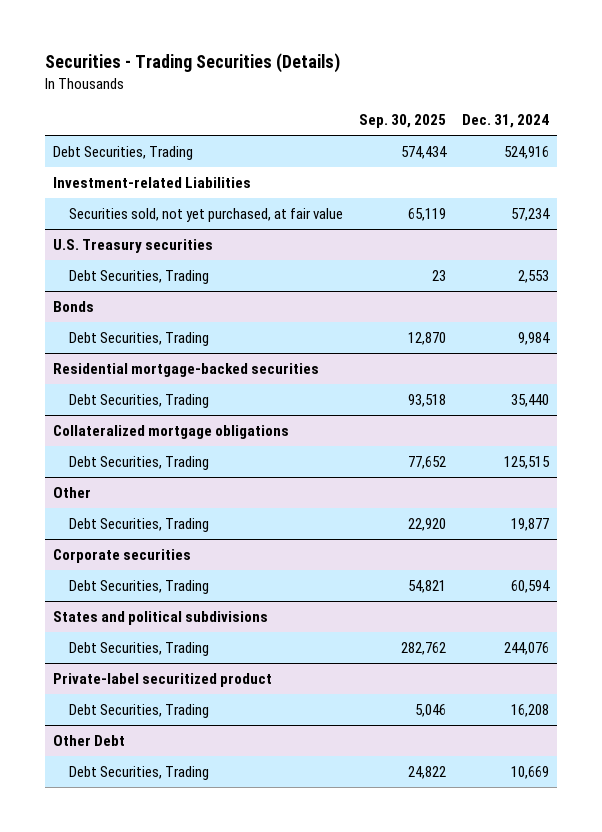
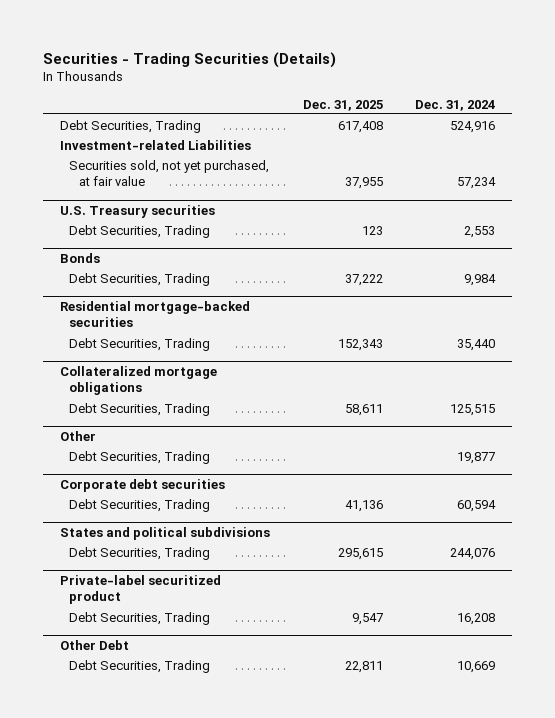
[359,113,447,128] Sep. 30, 2025 -> none
none -> [302,99,383,111] Dec. 31, 2025
[52,549,191,564] Corporate securities -> [59,478,225,492] Corporate debt securities

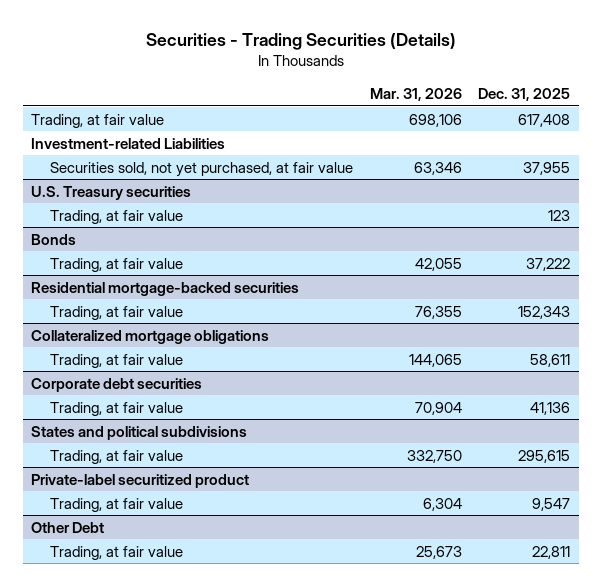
[415,99,496,111] Dec. 31, 2024 -> none
none -> [369,88,462,102] Mar. 31, 2026
[59,119,201,133] Debt Securities, Trading -> [30,113,164,128] Trading, at fair value
[69,224,211,238] Debt Securities, Trading -> [50,209,184,224] Trading, at fair value
[69,272,211,286] Debt Securities, Trading -> [50,257,184,272] Trading, at fair value
[69,337,211,351] Debt Securities, Trading -> [50,305,184,320] Trading, at fair value
[59,430,96,441] Other -> none
[69,450,211,464] Debt Securities, Trading -> none
[69,402,211,416] Debt Securities, Trading -> [50,353,184,368] Trading, at fair value
[69,498,211,512] Debt Securities, Trading -> [50,401,184,416] Trading, at fair value
[69,546,211,560] Debt Securities, Trading -> [50,449,184,464] Trading, at fair value
[69,611,211,625] Debt Securities, Trading -> [50,497,184,512] Trading, at fair value
[69,659,211,673] Debt Securities, Trading -> [50,545,184,560] Trading, at fair value

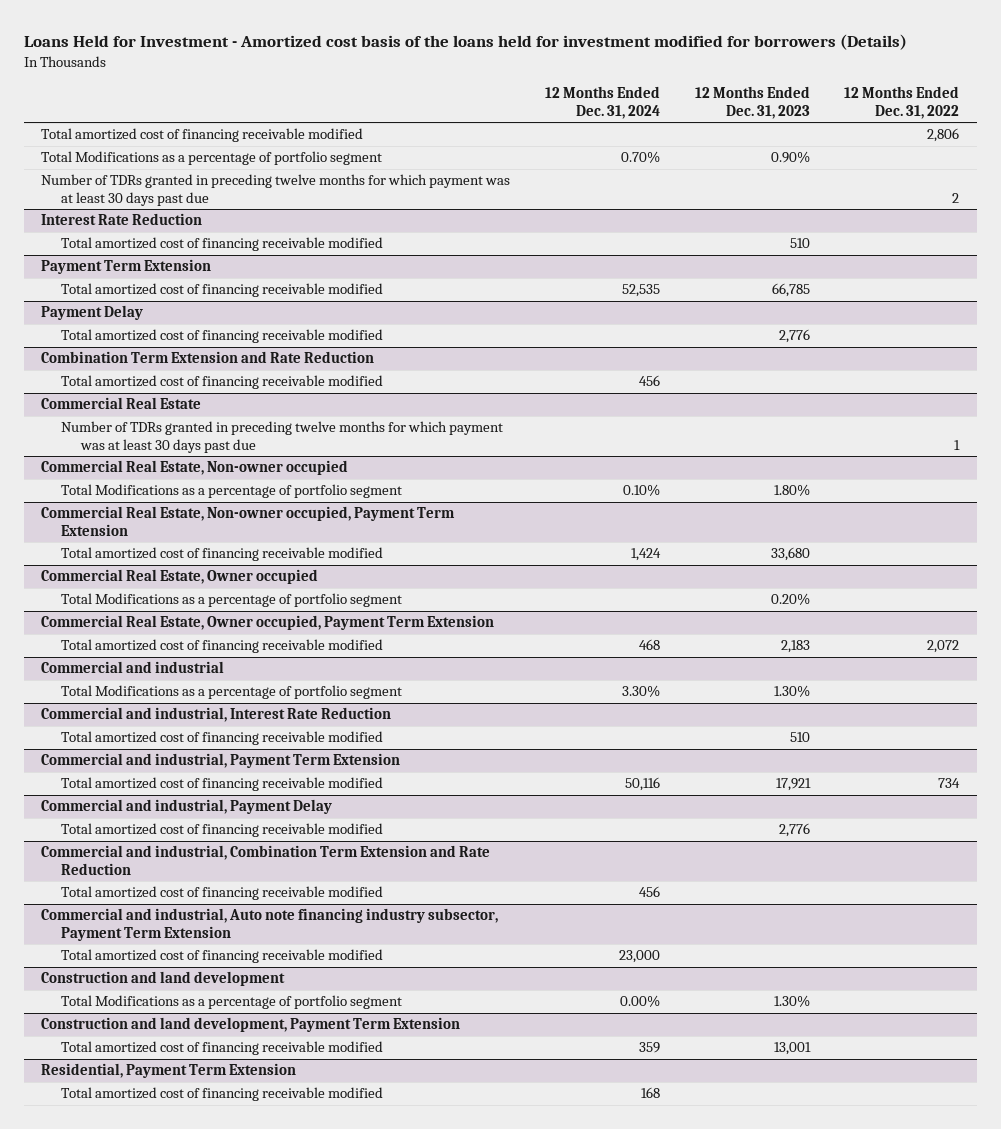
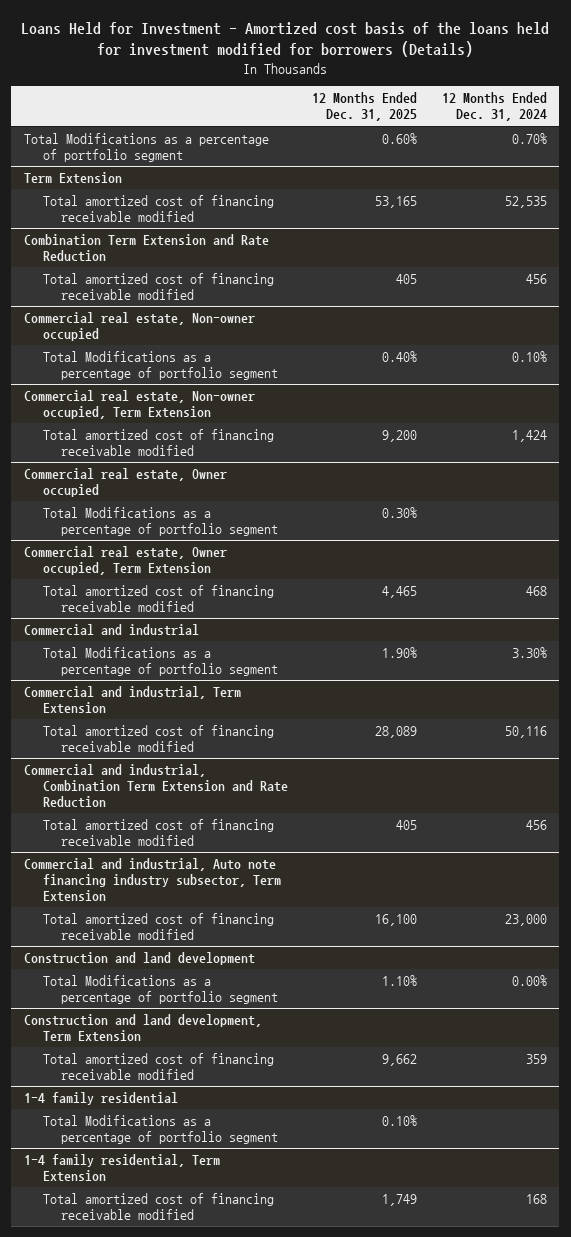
[694,86,810,119] 12 Months Ended Dec. 31, 2023 -> none
[844,86,960,119] 12 Months Ended Dec. 31, 2022 -> none
none -> [312,92,418,122] 12 Months Ended Dec. 31, 2025
[41,128,364,143] Total amortized cost of financing receivable modified -> none
[41,174,511,206] Number of TDRs granted in preceding twelve months for which payment was at least 30 days past due -> none
[41,213,203,226] Interest Rate Reduction -> none
[61,237,384,252] Total amortized cost of financing receivable modified -> none
[41,259,212,275] Payment Term Extension -> [23,171,122,184] Term Extension
[41,305,144,321] Payment Delay -> none
[61,329,384,344] Total amortized cost of financing receivable modified -> none
[41,397,202,410] Commercial Real Estate -> none
[61,421,504,453] Number of TDRs granted in preceding twelve months for which payment was at least 30 days past due -> none
[41,460,349,476] Commercial Real Estate, Non-owner occupied -> [23,311,255,341] Commercial real estate, Non-owner occupied
[41,506,456,536] Commercial Real Estate, Non-owner occupied, Payment Term Extension -> [23,389,255,419] Commercial real estate, Non-owner occupied, Term Extension
[41,569,319,585] Commercial Real Estate, Owner occupied -> [23,467,227,497] Commercial real estate, Owner occupied
[41,615,495,631] Commercial Real Estate, Owner occupied, Payment Term Extension -> [23,545,227,575] Commercial real estate, Owner occupied, Term Extension
[41,707,392,723] Commercial and industrial, Interest Rate Reduction -> none
[61,731,384,746] Total amortized cost of financing receivable modified -> none
[41,753,401,769] Commercial and industrial, Payment Term Extension -> [23,685,241,714] Commercial and industrial, Term Extension
[41,799,333,815] Commercial and industrial, Payment Delay -> none
[61,823,384,838] Total amortized cost of financing receivable modified -> none
[41,908,499,941] Commercial and industrial, Auto note financing industry subsector, Payment Term Extension -> [23,857,281,903] Commercial and industrial, Auto note financing industry subsector, Term Extension
[41,1017,461,1033] Construction and land development, Payment Term Extension -> [23,1013,262,1042] Construction and land development, Term Extension
[41,1063,297,1079] Residential, Payment Term Extension -> none
none -> [23,1091,178,1105] 1-4 family residential
none -> [42,1114,279,1144] Total Modifications as a percentage of portfolio segment
none -> [23,1153,220,1182] 1-4 family residential, Term Extension

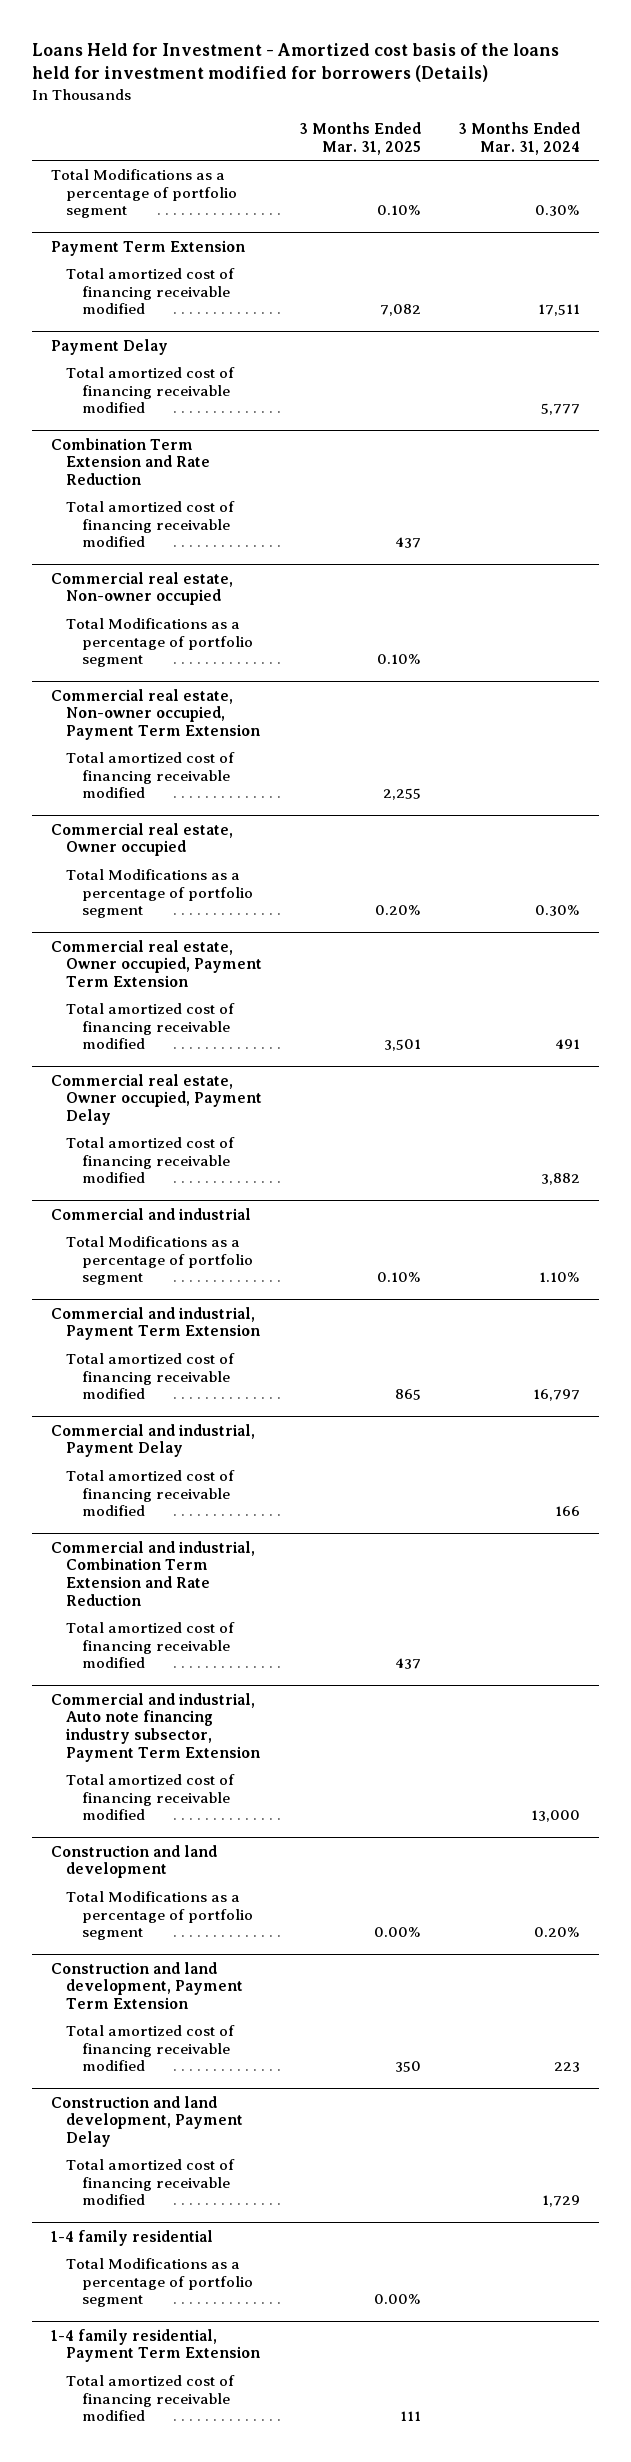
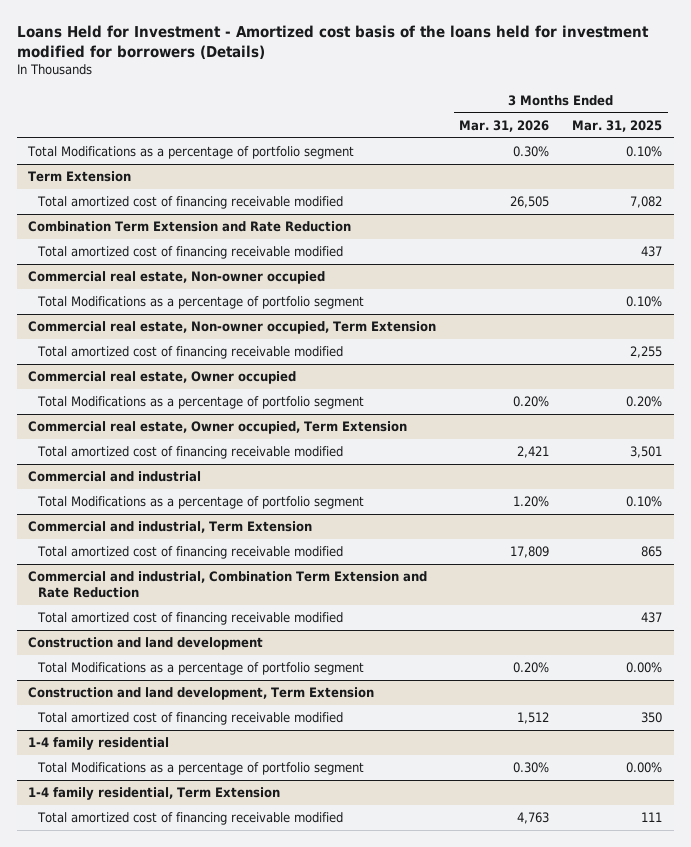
[458,122,581,155] 3 Months Ended Mar. 31, 2024 -> none
none -> [459,120,550,133] Mar. 31, 2026
[50,239,245,256] Payment Term Extension -> [28,171,132,183] Term Extension
[50,338,168,355] Payment Delay -> none
[66,366,236,414] Total amortized cost of financing receivable modified -> none
[50,688,261,740] Commercial real estate, Non-owner occupied, Payment Term Extension -> [28,321,437,335] Commercial real estate, Non-owner occupied, Term Extension
[50,939,263,987] Commercial real estate, Owner occupied, Payment Term Extension -> [28,421,408,435] Commercial real estate, Owner occupied, Term Extension
[50,1073,263,1125] Commercial real estate, Owner occupied, Payment Delay -> none
[66,1136,236,1184] Total amortized cost of financing receivable modified -> none
[50,1306,261,1341] Commercial and industrial, Payment Term Extension -> [28,521,313,534] Commercial and industrial, Term Extension
[50,1423,255,1458] Commercial and industrial, Payment Delay -> none
[66,1469,236,1517] Total amortized cost of financing receivable modified -> none
[50,1692,261,1762] Commercial and industrial, Auto note financing industry subsector, Payment Term Extension -> none
[66,1773,236,1821] Total amortized cost of financing receivable modified -> none
[50,1961,244,2009] Construction and land development, Payment Term Extension -> [28,687,375,701] Construction and land development, Term Extension
[50,2095,244,2147] Construction and land development, Payment Delay -> none
[66,2158,236,2206] Total amortized cost of financing receivable modified -> none
[50,2328,261,2363] 1-4 family residential, Payment Term Extension -> [28,787,281,801] 1-4 family residential, Term Extension

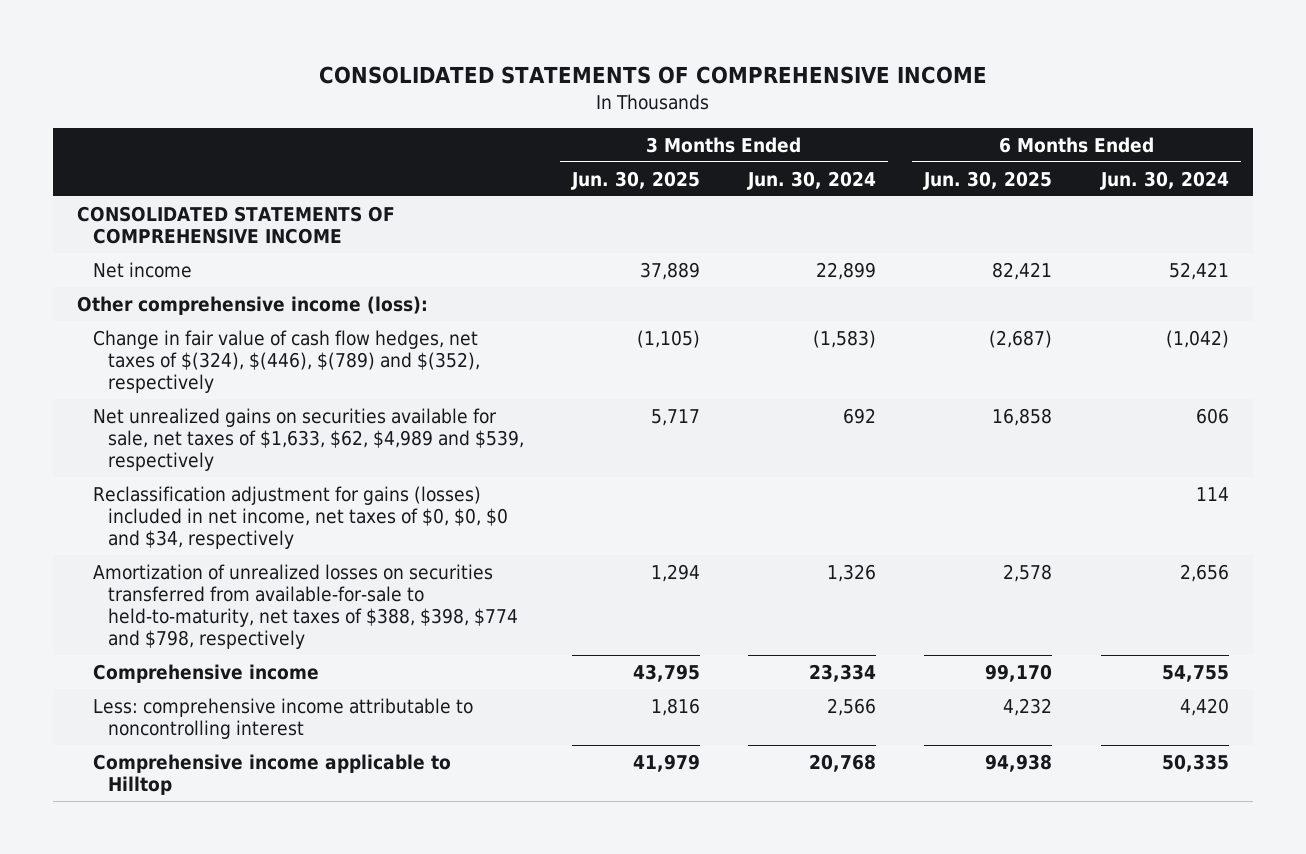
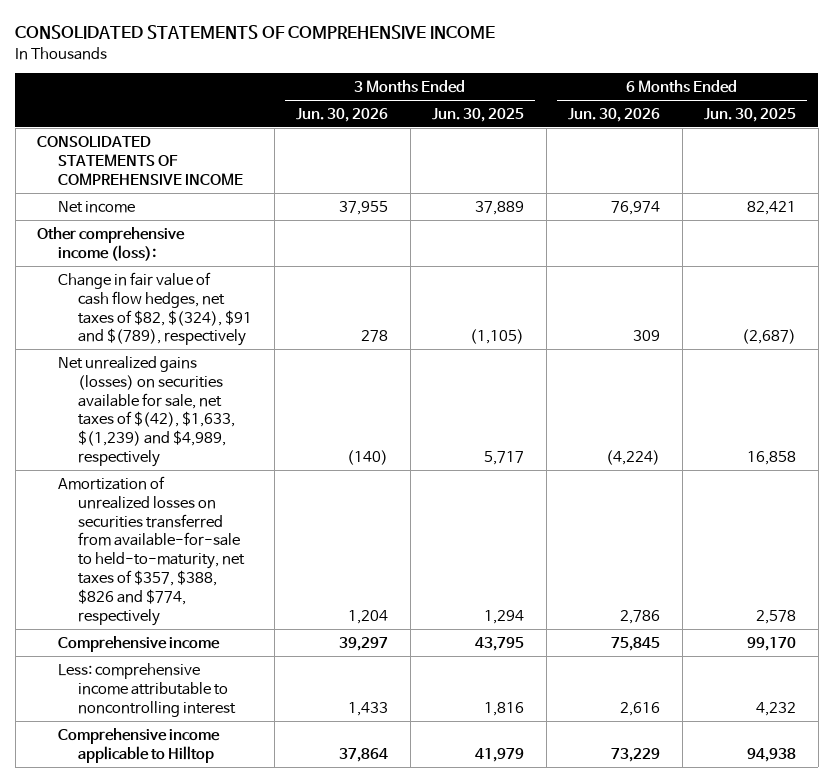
[747,170,877,190] Jun. 30, 2024 -> none
[1099,170,1229,190] Jun. 30, 2024 -> none
none -> [296,107,389,122] Jun. 30, 2026
none -> [568,107,661,122] Jun. 30, 2026
[92,485,508,550] Reclassification adjustment for gains (losses) included in net income, net taxes of $0, $0, $0 and $34, respectively -> none
[92,329,480,394] Change in fair value of cash flow hedges, net taxes of $(324), $(446), $(789) and $(352), respectively -> [57,271,253,347] Change in fair value of cash flow hedges, net taxes of $82, $(324), $91 and $(789), respectively
[92,407,524,472] Net unrealized gains on securities available for sale, net taxes of $1,633, $62, $4,989 and $539, respectively -> [57,355,236,468] Net unrealized gains (losses) on securities available for sale, net taxes of $(42), $1,633, $(1,239) and $4,989, respectively
[92,563,518,650] Amortization of unrealized losses on securities transferred from available-for-sale to held-to-maturity, net taxes of $388, $398, $774 and $798, respectively -> [57,475,246,627] Amortization of unrealized losses on securities transferred from available-for-sale to held-to-maturity, net taxes of $357, $388, $826 and $774, respectively

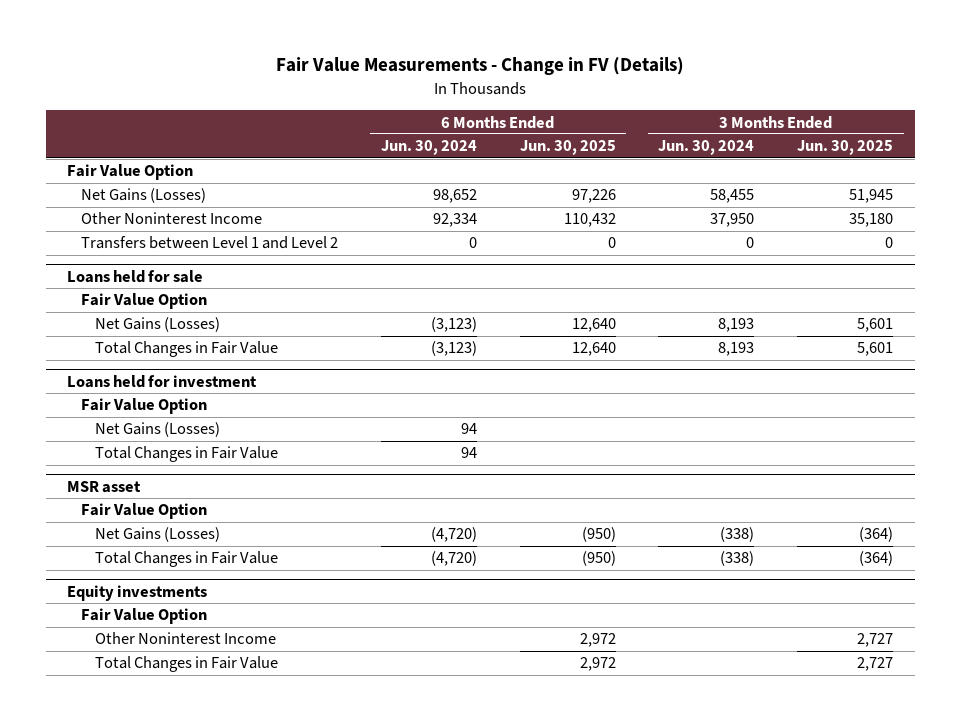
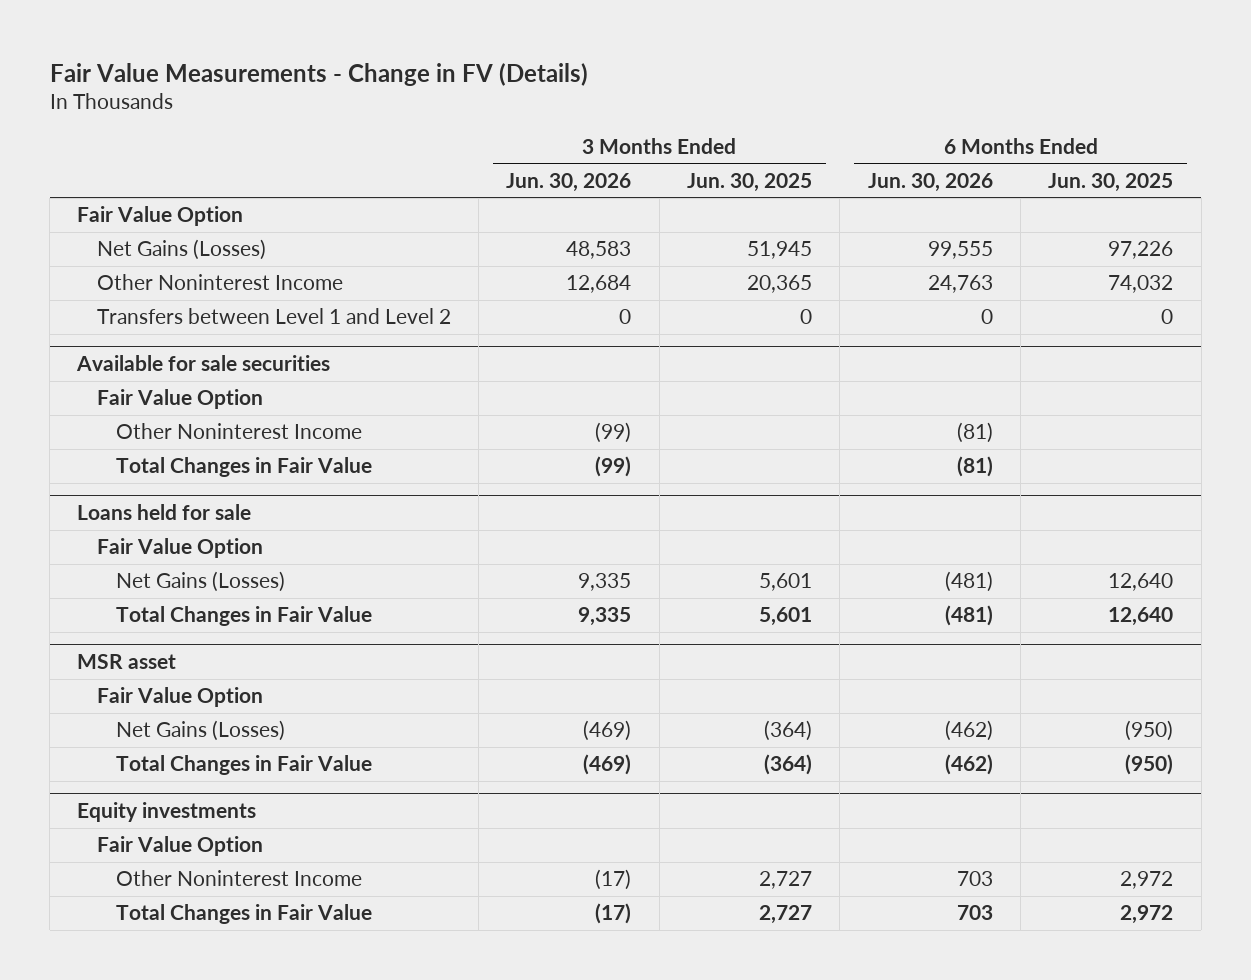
[380,140,477,156] Jun. 30, 2024 -> none
[658,140,755,156] Jun. 30, 2024 -> none
none -> [506,172,632,192] Jun. 30, 2026
none -> [867,172,993,192] Jun. 30, 2026
[563,213,616,228] 110,432 -> [1108,275,1174,294] 74,032
[849,213,894,228] 35,180 -> [747,275,813,294] 20,365
none -> [76,355,331,372] Available for sale securities
none -> [96,389,263,410] Fair Value Option
none -> [116,423,363,440] Other Noninterest Income
none -> [116,457,373,478] Total Changes in Fair Value
[67,374,258,388] Loans held for investment -> none
[80,398,207,415] Fair Value Option -> none
[94,422,220,438] Net Gains (Losses) -> none
[94,446,278,463] Total Changes in Fair Value -> none

